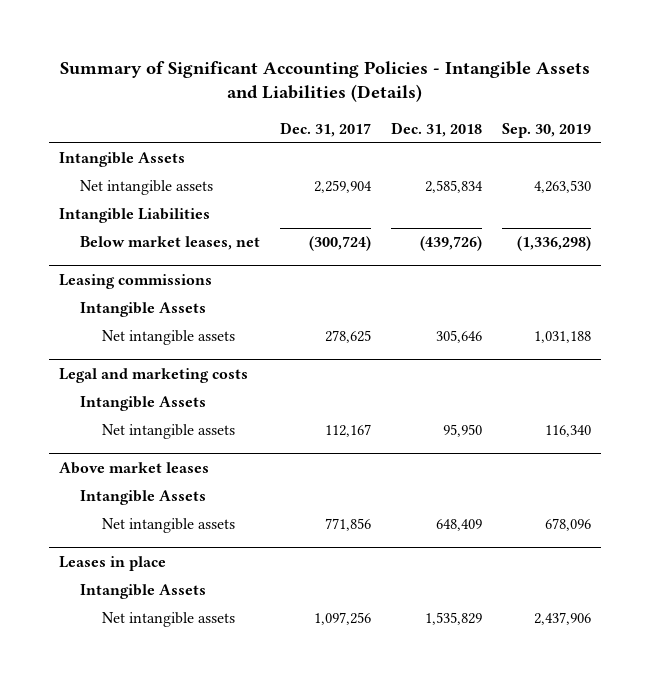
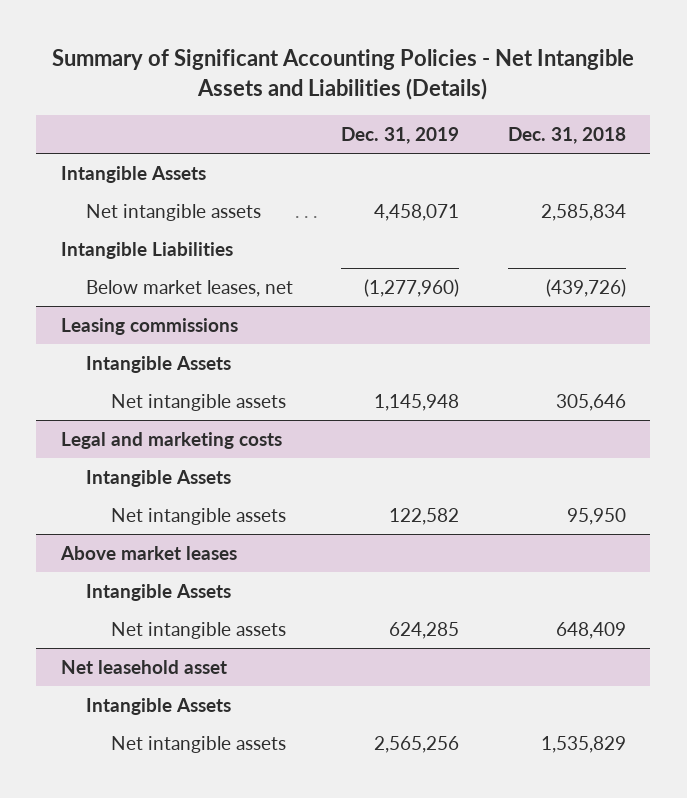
[59,60,590,103] Summary of Significant Accounting Policies - Intangible Assets and Liabilities (Details) -> [52,49,635,101] Summary of Significant Accounting Policies - Net Intangible Assets and Liabilities (Details)
[280,121,372,137] Dec. 31, 2017 -> none
[501,122,591,138] Sep. 30, 2019 -> none
none -> [341,127,460,145] Dec. 31, 2019
[58,555,166,571] Leases in place -> [60,659,227,674] Net leasehold asset

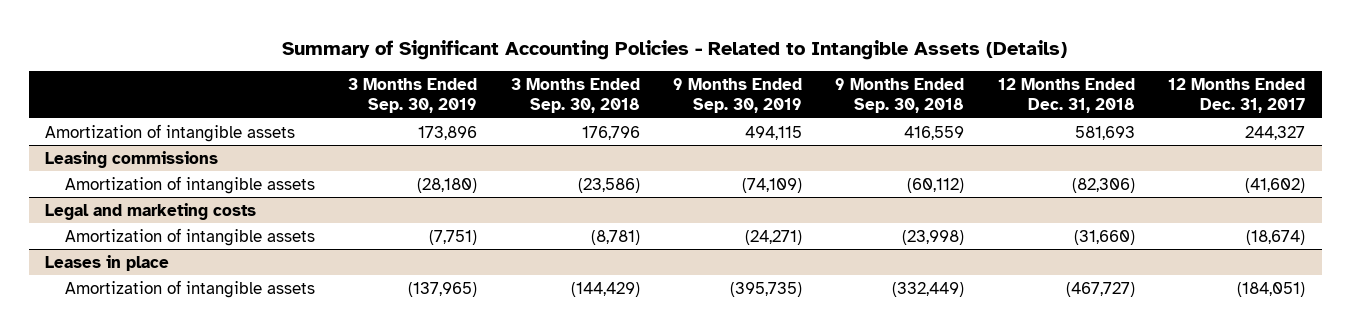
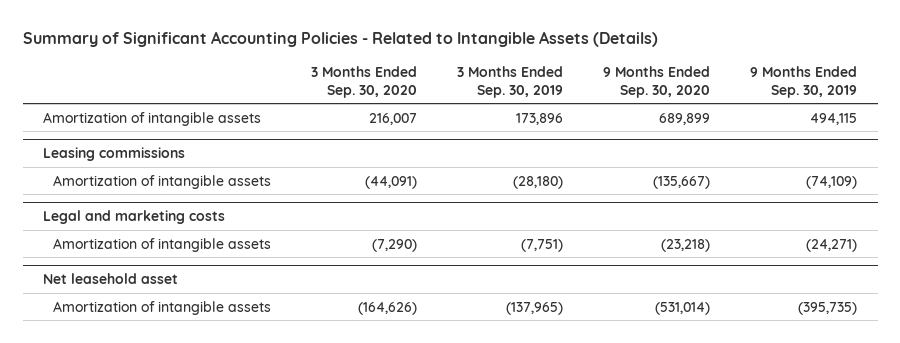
[510,78,640,114] 3 Months Ended Sep. 30, 2018 -> none
[835,78,965,114] 9 Months Ended Sep. 30, 2018 -> none
[997,78,1135,114] 12 Months Ended Dec. 31, 2018 -> none
[1167,78,1305,114] 12 Months Ended Dec. 31, 2017 -> none
none -> [310,66,417,98] 3 Months Ended Sep. 30, 2020
none -> [603,66,711,98] 9 Months Ended Sep. 30, 2020
[45,254,170,271] Leases in place -> [42,273,178,285] Net leasehold asset

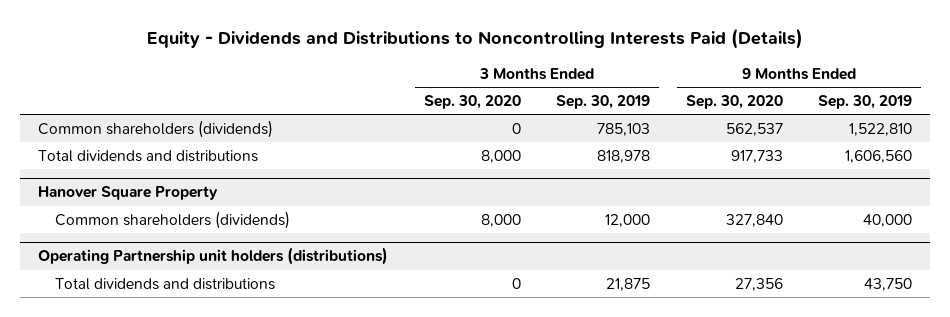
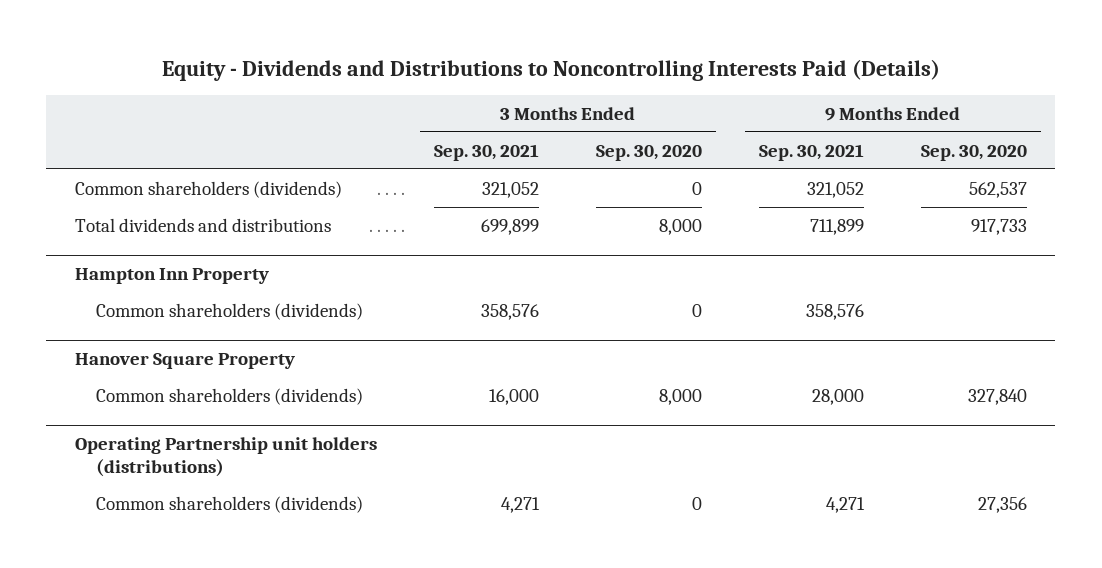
[556,94,651,109] Sep. 30, 2019 -> none
[817,94,912,109] Sep. 30, 2019 -> none
none -> [433,143,539,161] Sep. 30, 2021
none -> [758,143,864,161] Sep. 30, 2021
none -> [74,268,269,285] Hampton Inn Property
none -> [96,302,364,320] Common shareholders (dividends)
[54,277,275,290] Total dividends and distributions -> [96,495,364,513] Common shareholders (dividends)

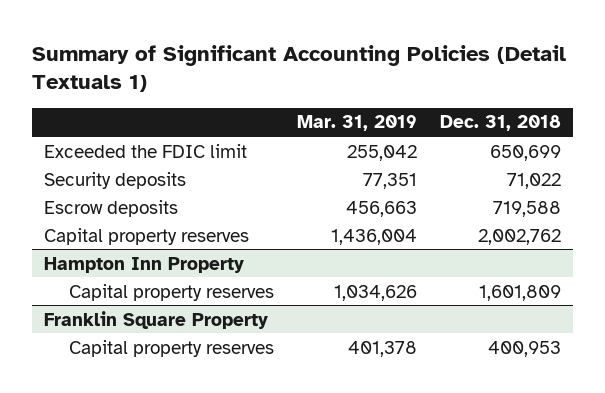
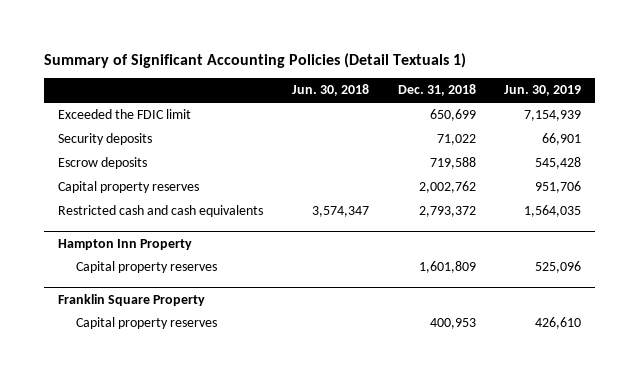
[296,115,417,132] Mar. 31, 2019 -> none
none -> [291,84,369,97] Jun. 30, 2018
none -> [504,85,582,97] Jun. 30, 2019
none -> [58,205,264,218] Restricted cash and cash equivalents

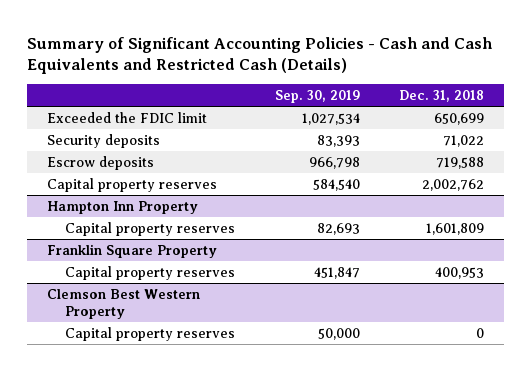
[44,52,467,68] Summary of Significant Accounting Policies (Detail Textuals 1) -> [27,36,493,75] Summary of Significant Accounting Policies - Cash and Cash Equivalents and Restricted Cash (Details)
[291,84,369,97] Jun. 30, 2018 -> none
[504,85,582,97] Jun. 30, 2019 -> none
none -> [274,90,360,104] Sep. 30, 2019
[58,205,264,218] Restricted cash and cash equivalents -> none
none -> [46,288,200,320] Clemson Best Western Property
none -> [65,326,236,341] Capital property reserves

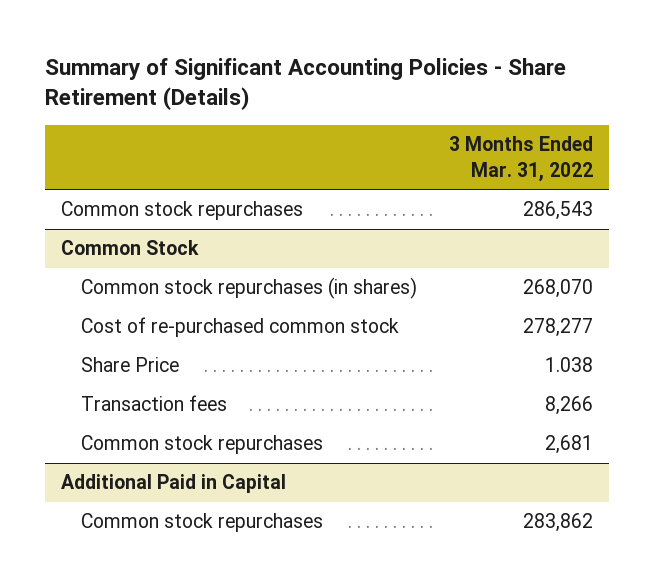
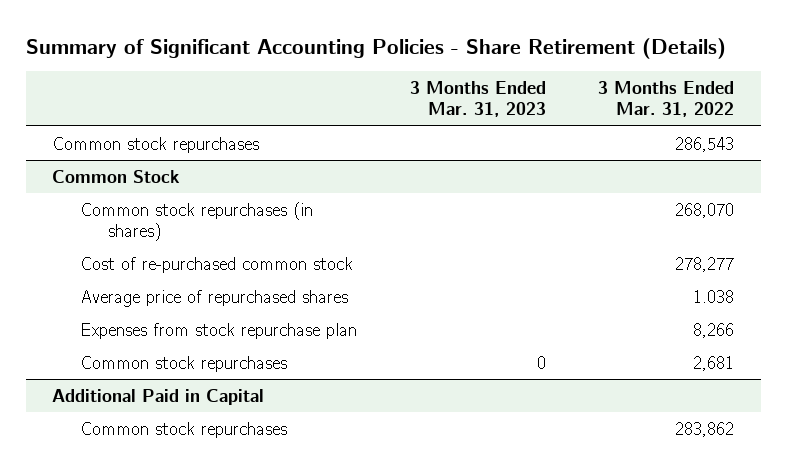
none -> [409,80,546,118] 3 Months Ended Mar. 31, 2023
[80,357,179,373] Share Price -> [79,289,348,307] Average price of repurchased shares
[80,395,227,412] Transaction fees -> [79,322,357,339] Expenses from stock repurchase plan

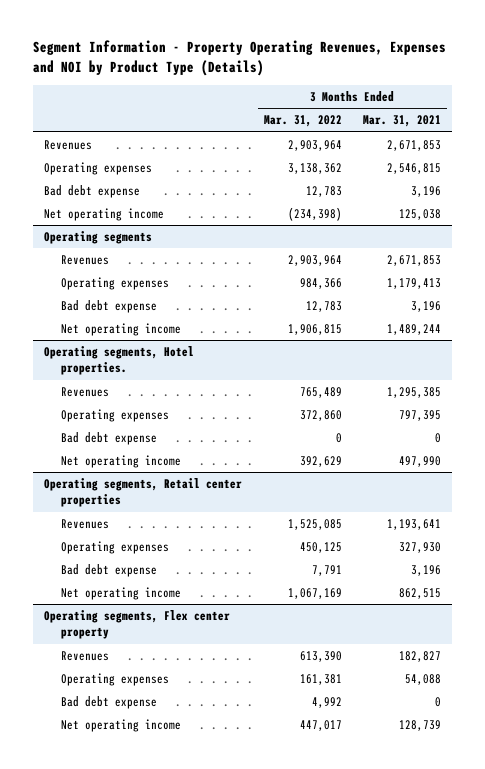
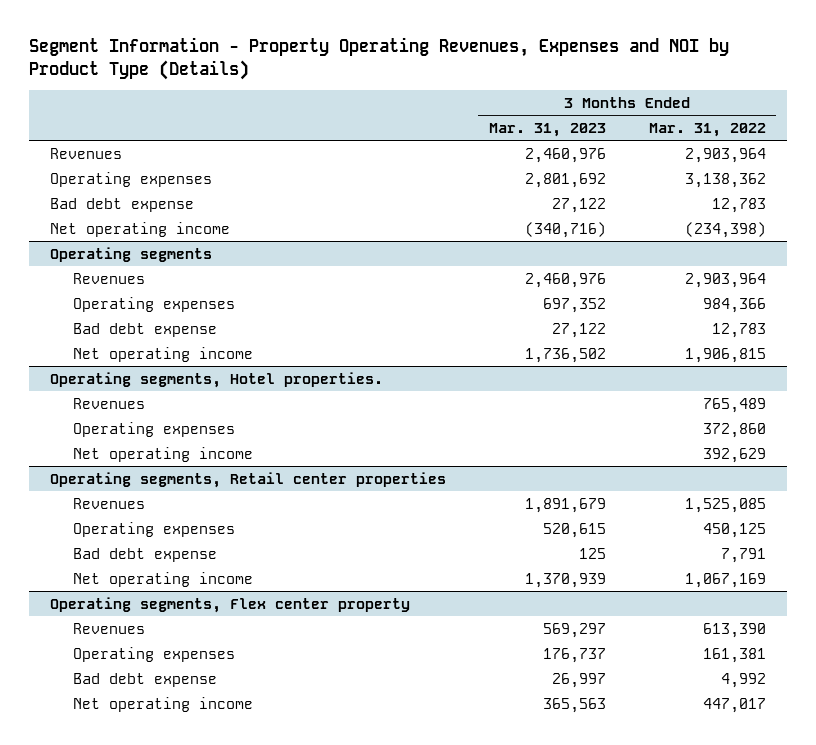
[363,115,442,128] Mar. 31, 2021 -> none
none -> [488,123,606,138] Mar. 31, 2023
[60,432,157,446] Bad debt expense -> none

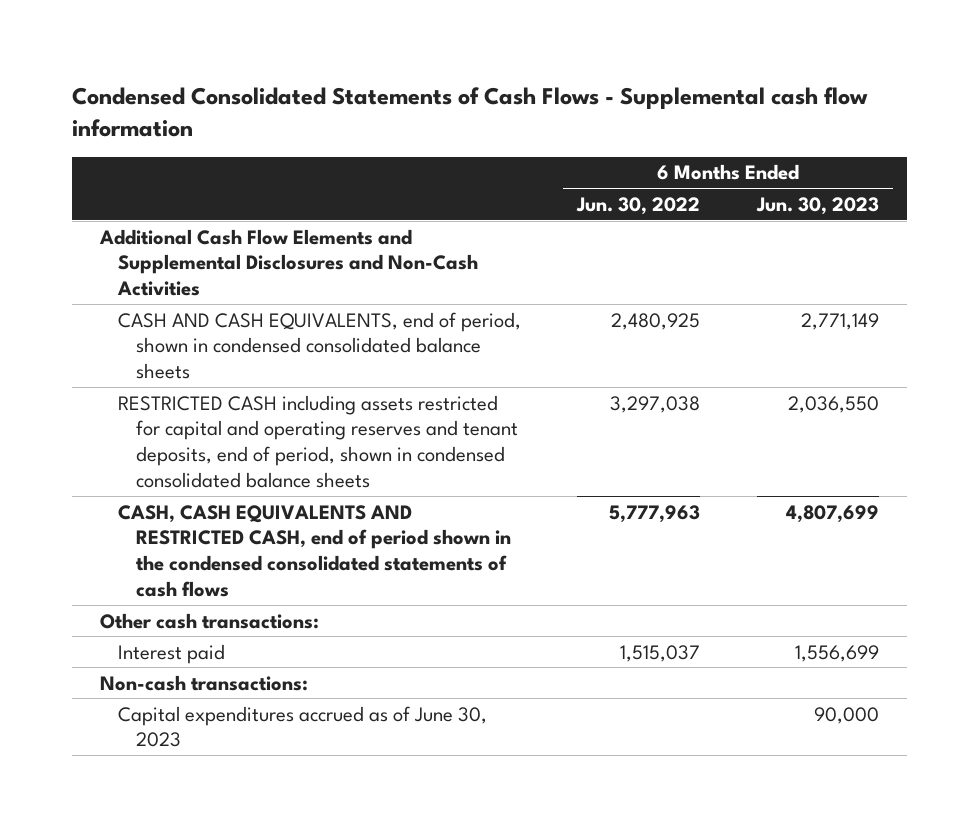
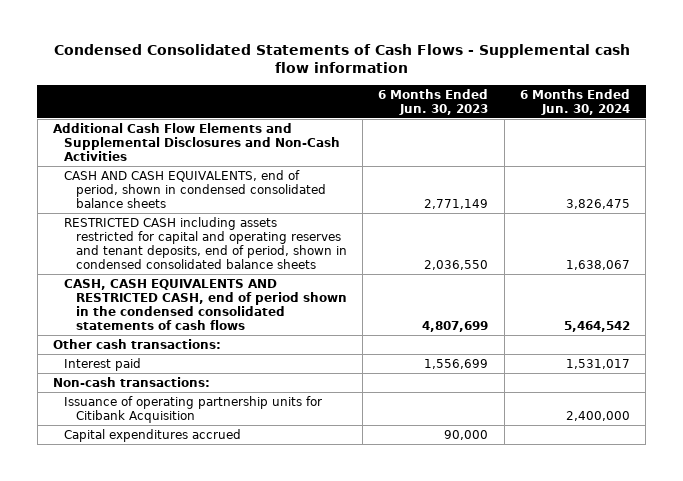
[576,196,701,215] Jun. 30, 2022 -> none
none -> [519,88,630,115] 6 Months Ended Jun. 30, 2024
none -> [64,395,323,423] Issuance of operating partnership units for Citibank Acquisition
[117,705,487,748] Capital expenditures accrued as of June 30, 2023 -> [64,428,242,442] Capital expenditures accrued

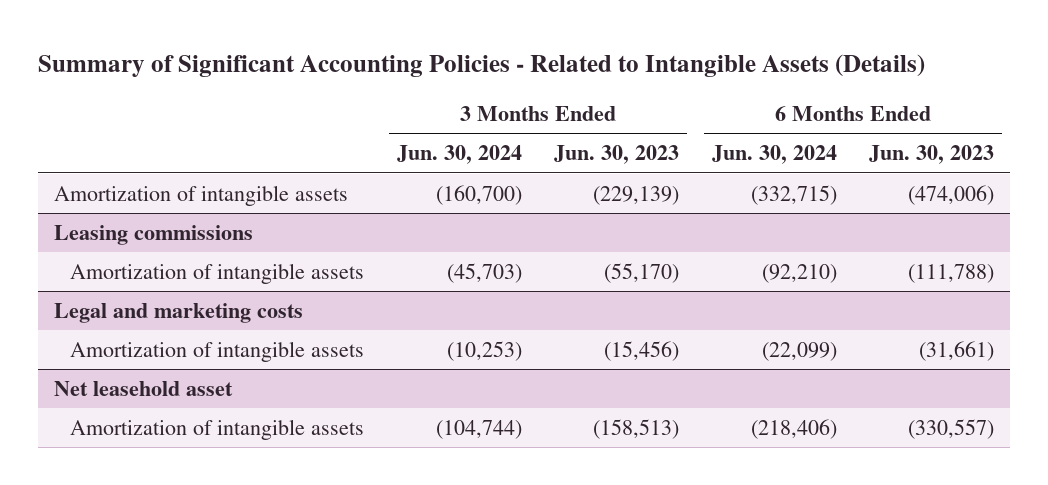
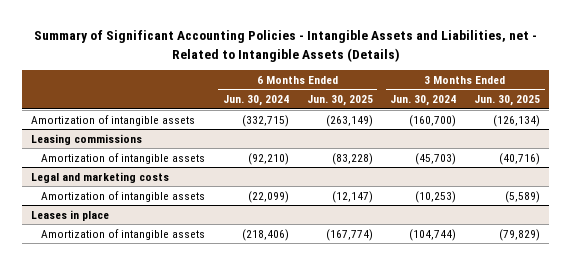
[38,53,926,77] Summary of Significant Accounting Policies - Related to Intangible Assets (Details) -> [33,30,537,62] Summary of Significant Accounting Policies - Intangible Assets and Liabilities, net - Related to Intangible Assets (Details)
[554,145,680,165] Jun. 30, 2023 -> none
[869,145,995,165] Jun. 30, 2023 -> none
none -> [306,95,373,107] Jun. 30, 2025
none -> [474,95,541,107] Jun. 30, 2025
[54,380,234,396] Net leasehold asset -> [31,209,110,221] Leases in place

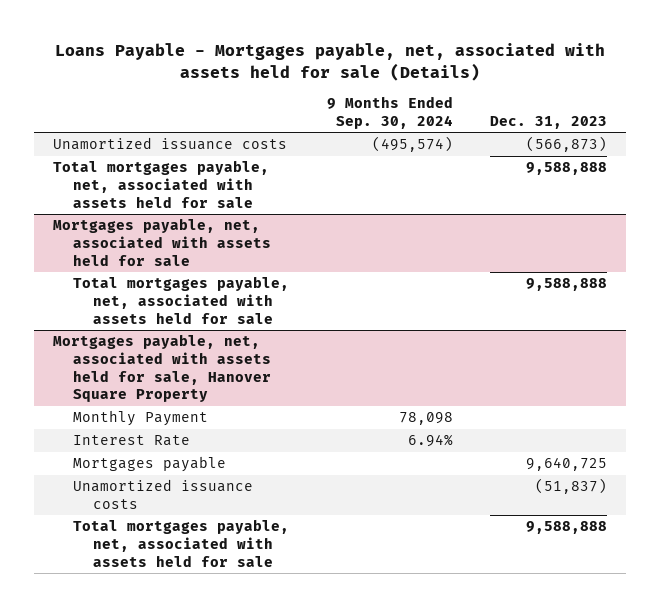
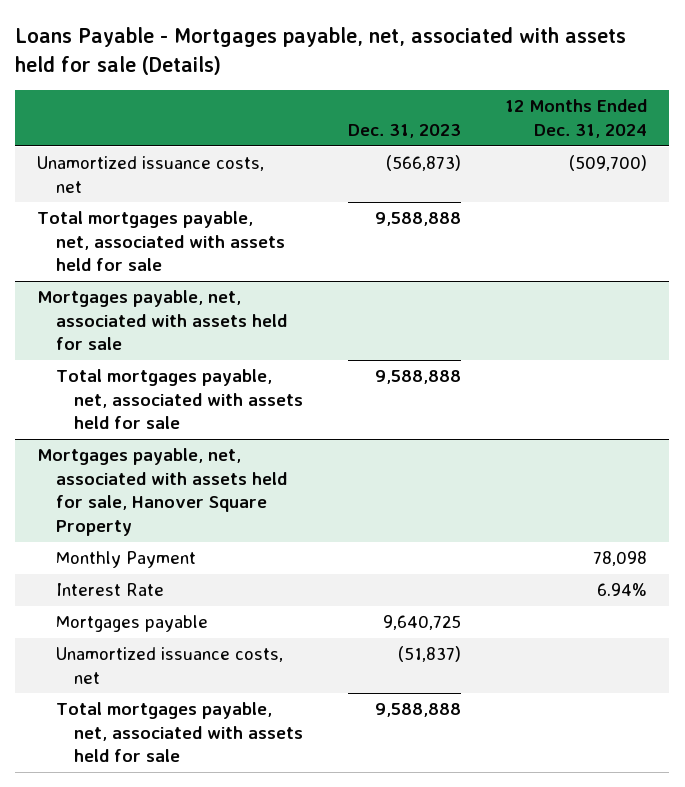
[326,95,453,129] 9 Months Ended Sep. 30, 2024 -> none
none -> [505,99,648,138] 12 Months Ended Dec. 31, 2024
[53,137,288,151] Unamortized issuance costs -> [37,156,265,193] Unamortized issuance costs, net
[73,479,254,509] Unamortized issuance costs -> [55,647,283,684] Unamortized issuance costs, net

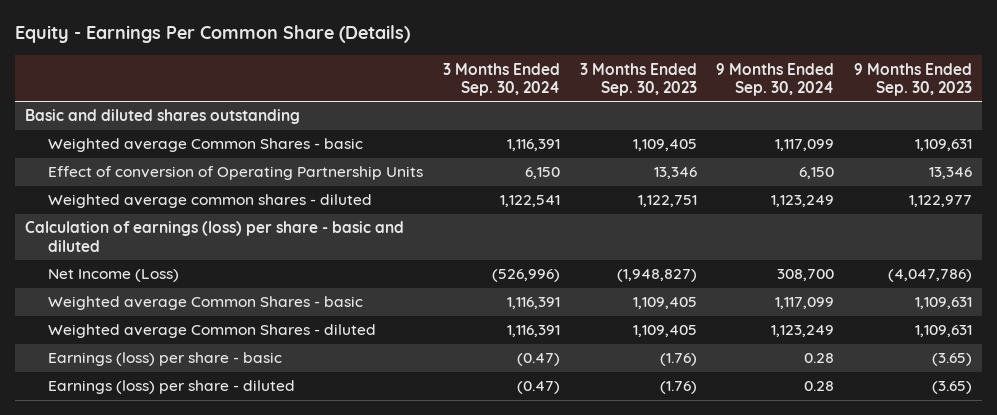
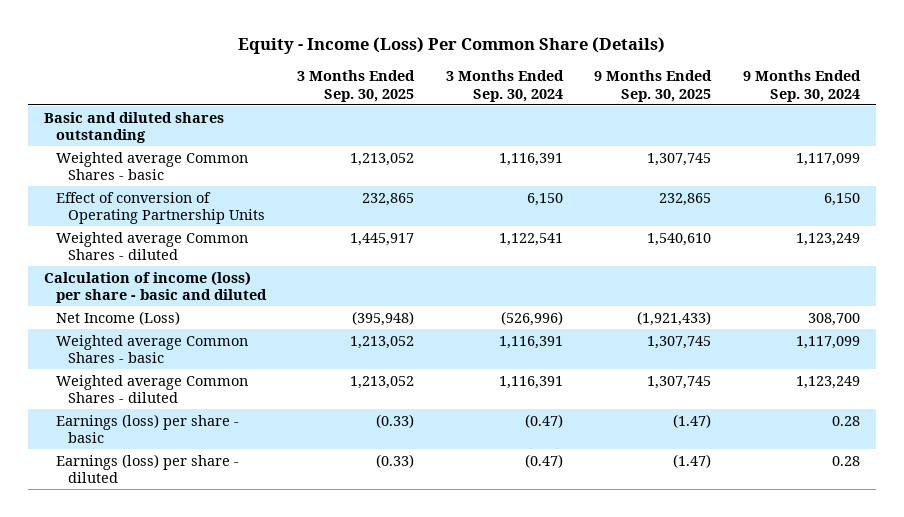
[15,25,411,44] Equity - Earnings Per Common Share (Details) -> [237,37,665,55] Equity - Income (Loss) Per Common Share (Details)
[579,62,697,96] 3 Months Ended Sep. 30, 2023 -> none
[854,62,973,96] 9 Months Ended Sep. 30, 2023 -> none
none -> [297,70,416,102] 3 Months Ended Sep. 30, 2025
none -> [594,70,713,102] 9 Months Ended Sep. 30, 2025
[48,194,373,209] Weighted average common shares - diluted -> [55,231,248,260] Weighted average Common Shares - diluted
[25,221,405,252] Calculation of earnings (loss) per share - basic and diluted -> [43,270,267,303] Calculation of income (loss) per share - basic and diluted

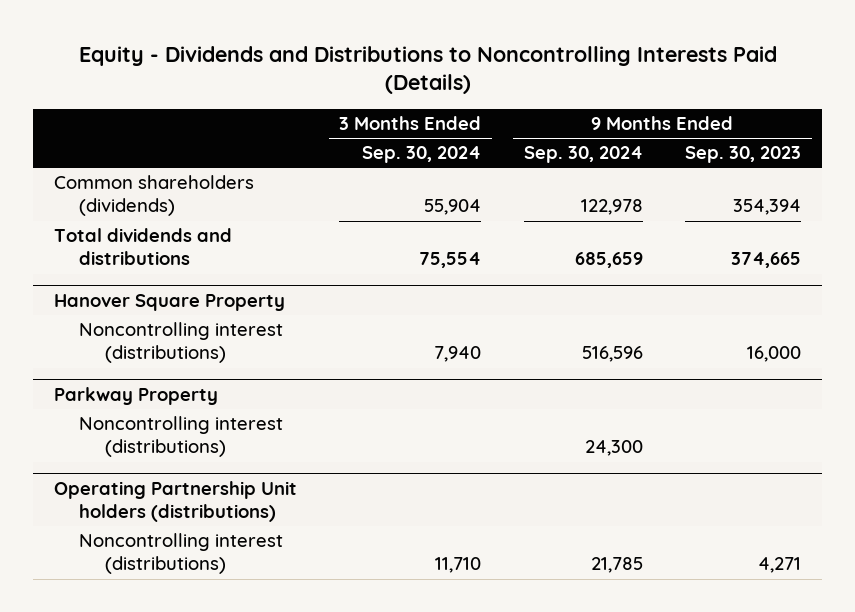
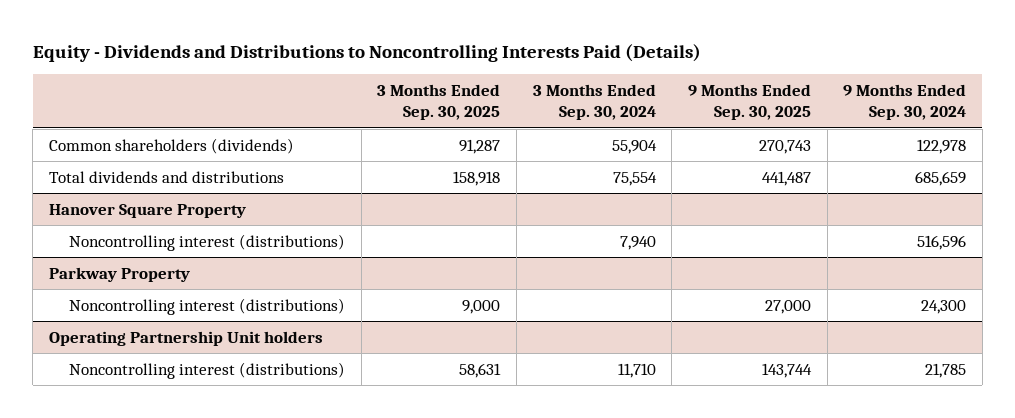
[685,146,802,164] Sep. 30, 2023 -> none
none -> [377,84,501,120] 3 Months Ended Sep. 30, 2025
none -> [687,84,811,120] 9 Months Ended Sep. 30, 2025
[53,480,297,523] Operating Partnership Unit holders (distributions) -> [48,330,323,346] Operating Partnership Unit holders

